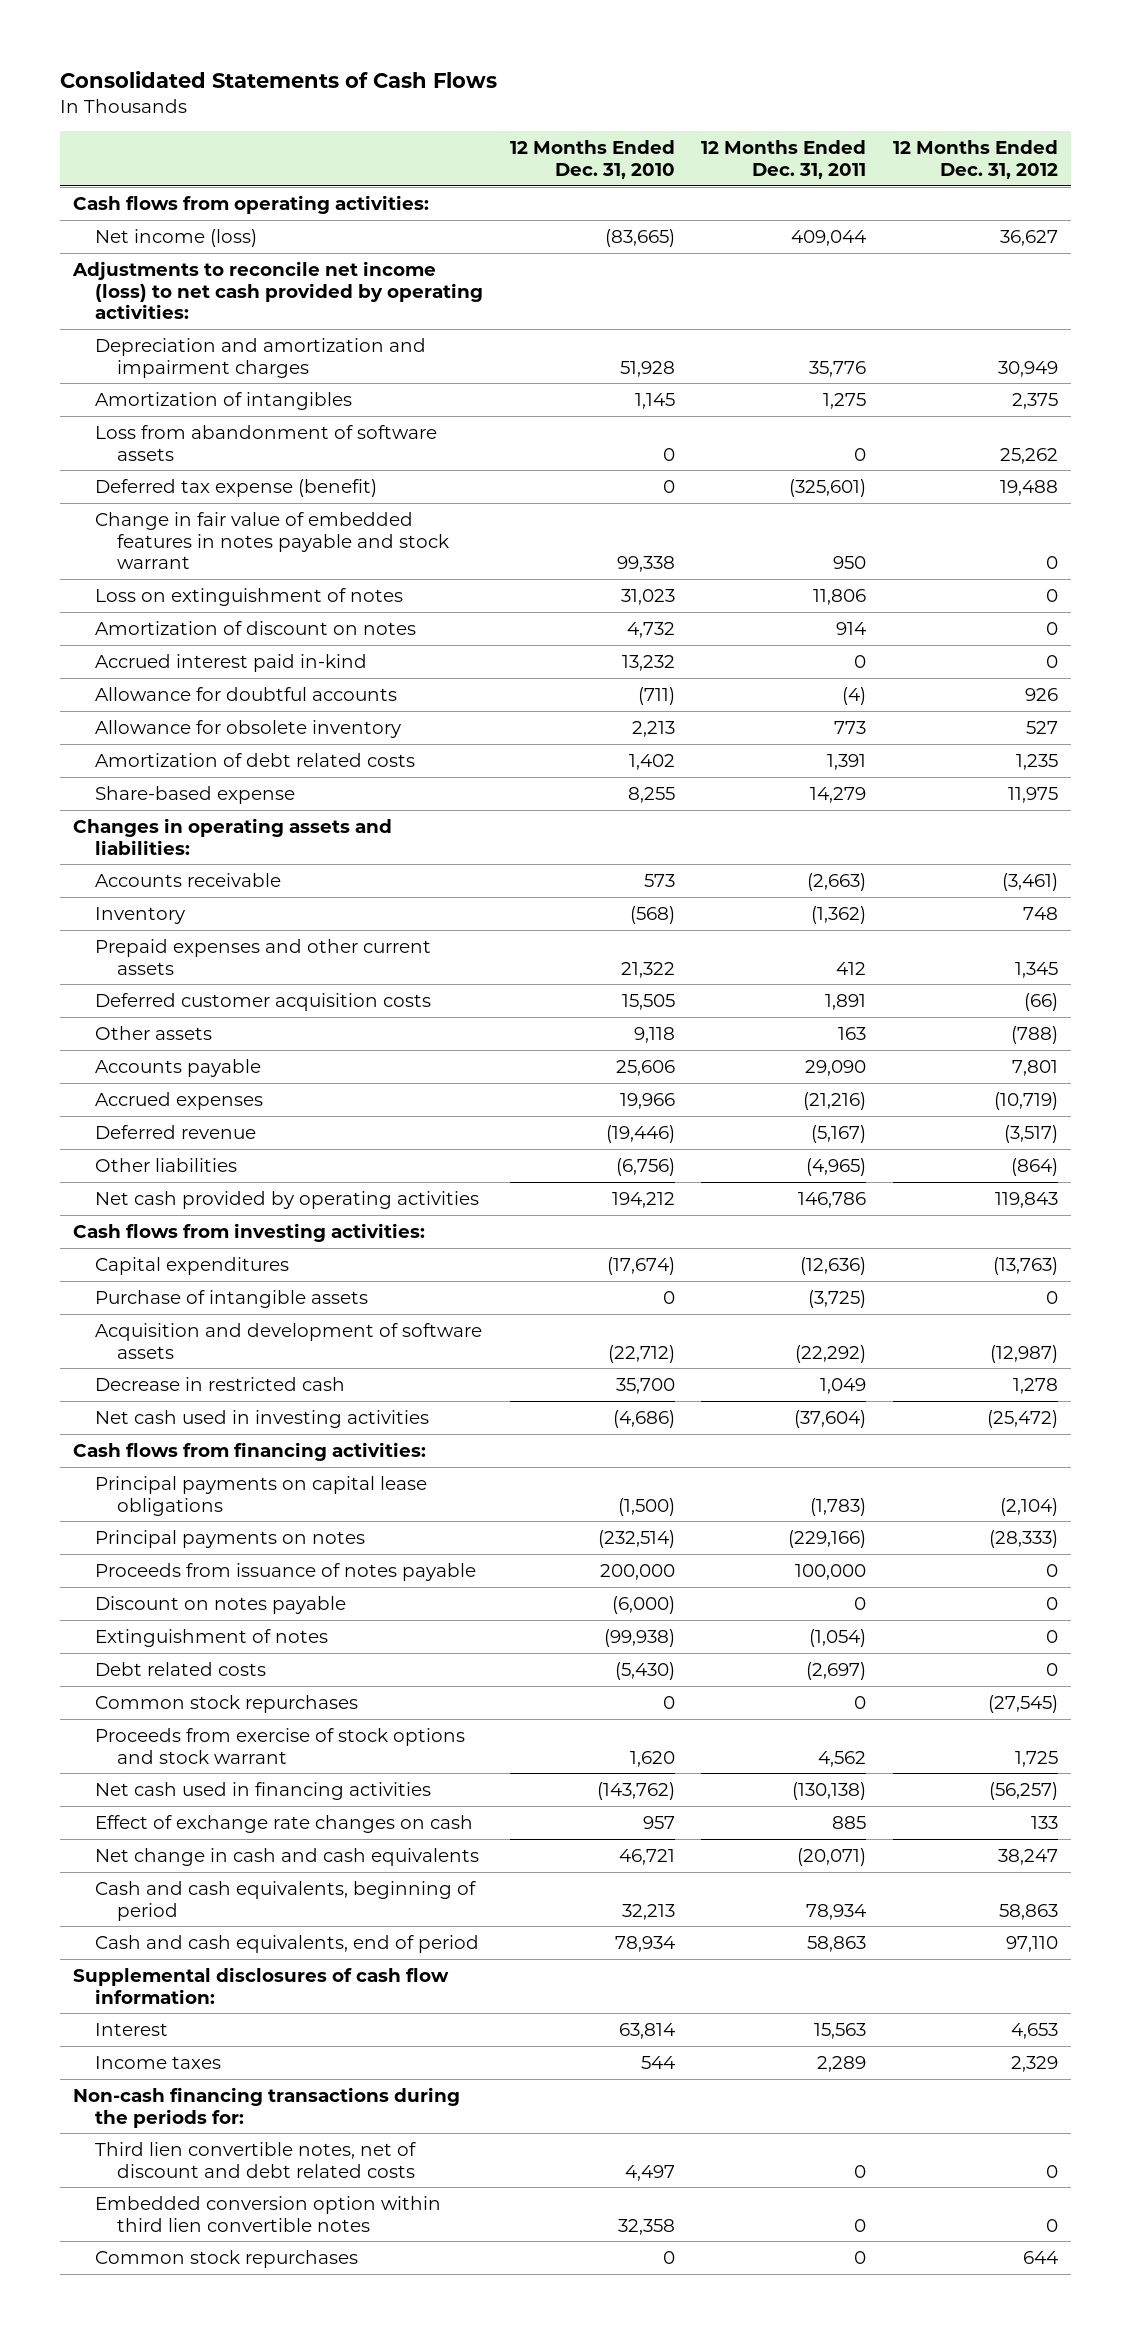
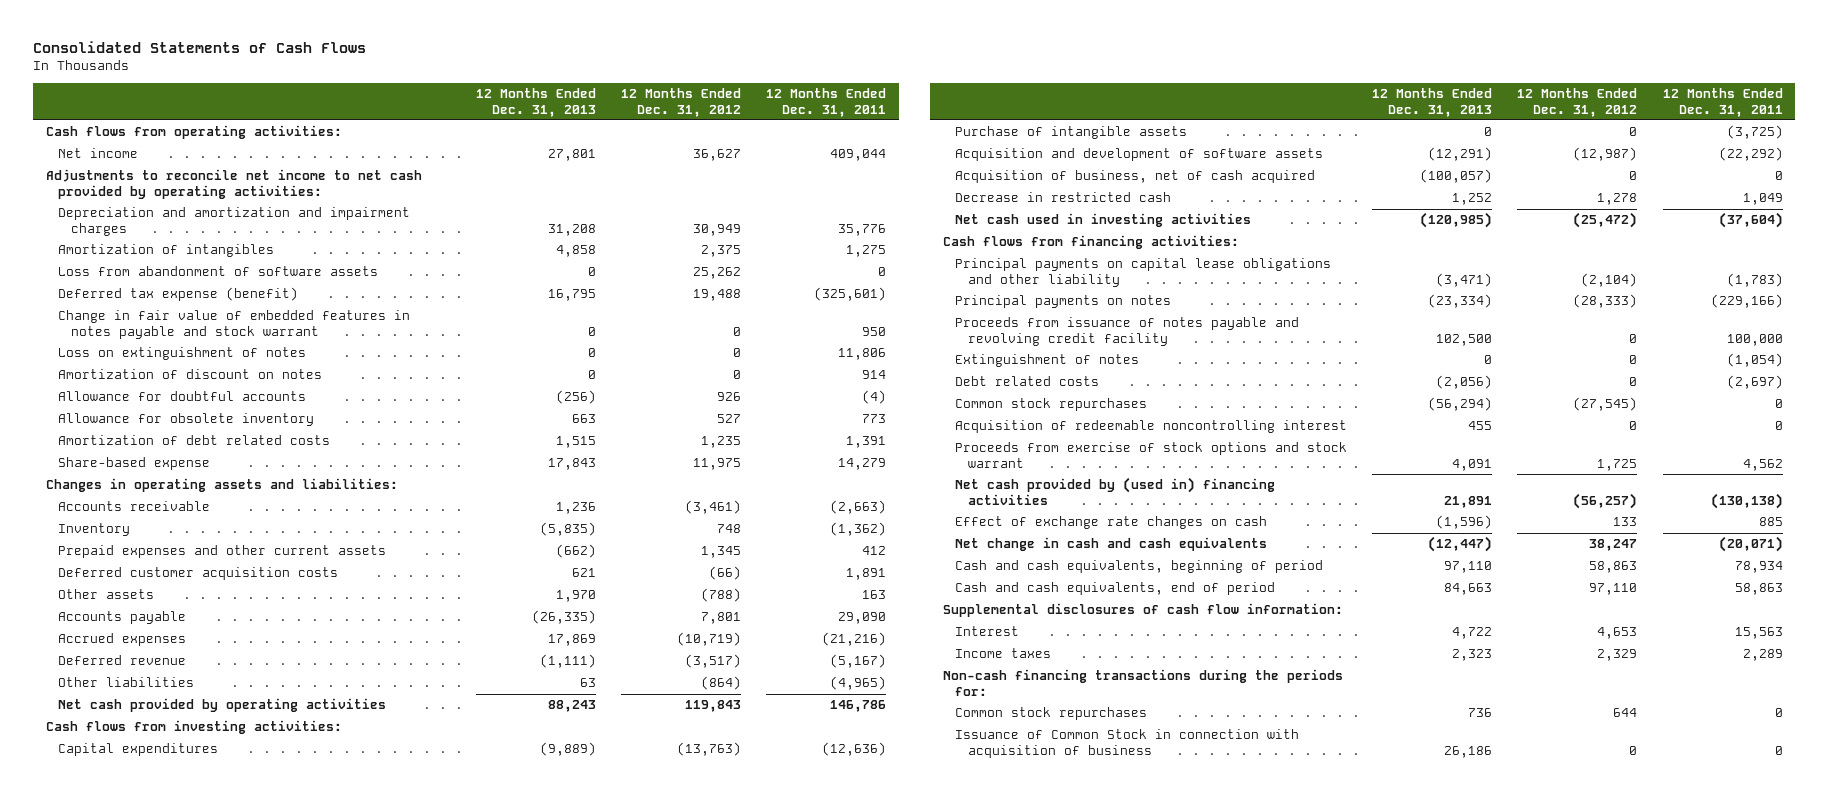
[509,140,675,179] 12 Months Ended Dec. 31, 2010 -> none
none -> [475,87,596,117] 12 Months Ended Dec. 31, 2013
[95,228,258,247] Net income (loss) -> [58,148,139,159] Net income
[71,260,484,320] Adjustments to reconcile net income (loss) to net cash provided by operating activities: -> [45,169,422,199] Adjustments to reconcile net income to net cash provided by operating activities:
[95,653,368,672] Accrued interest paid in-kind -> none
none -> [955,170,1316,184] Acquisition of business, net of cash acquired
[95,1475,428,1516] Principal payments on capital lease obligations -> [955,258,1332,287] Principal payments on capital lease obligations and other liability
[95,1595,347,1614] Discount on notes payable -> none
[95,1562,477,1581] Proceeds from issuance of notes payable -> [955,317,1300,346] Proceeds from issuance of notes payable and revolving credit facility
none -> [955,420,1348,434] Acquisition of redeemable noncontrolling interest
[95,1781,432,1800] Net cash used in financing activities -> [955,477,1276,505] Net cash provided by (used in) financing activities
[95,2141,417,2178] Third lien convertible notes, net of discount and debt related costs -> none
[95,2195,442,2232] Embedded conversion option within third lien convertible notes -> none
none -> [955,729,1300,758] Issuance of Common Stock in connection with acquisition of business

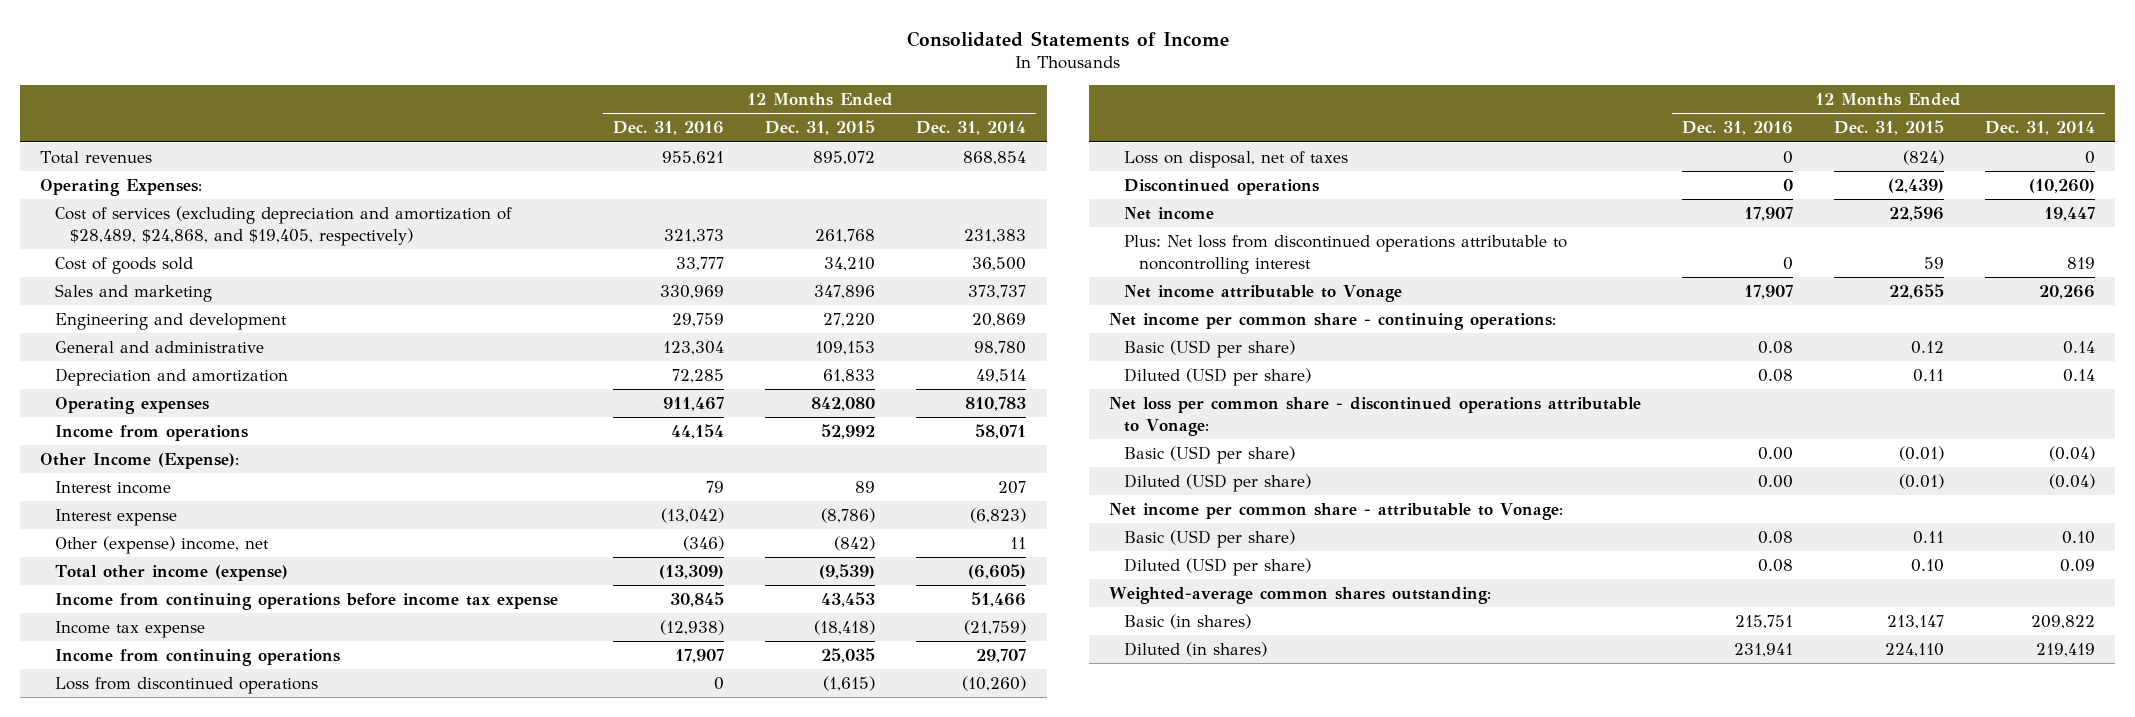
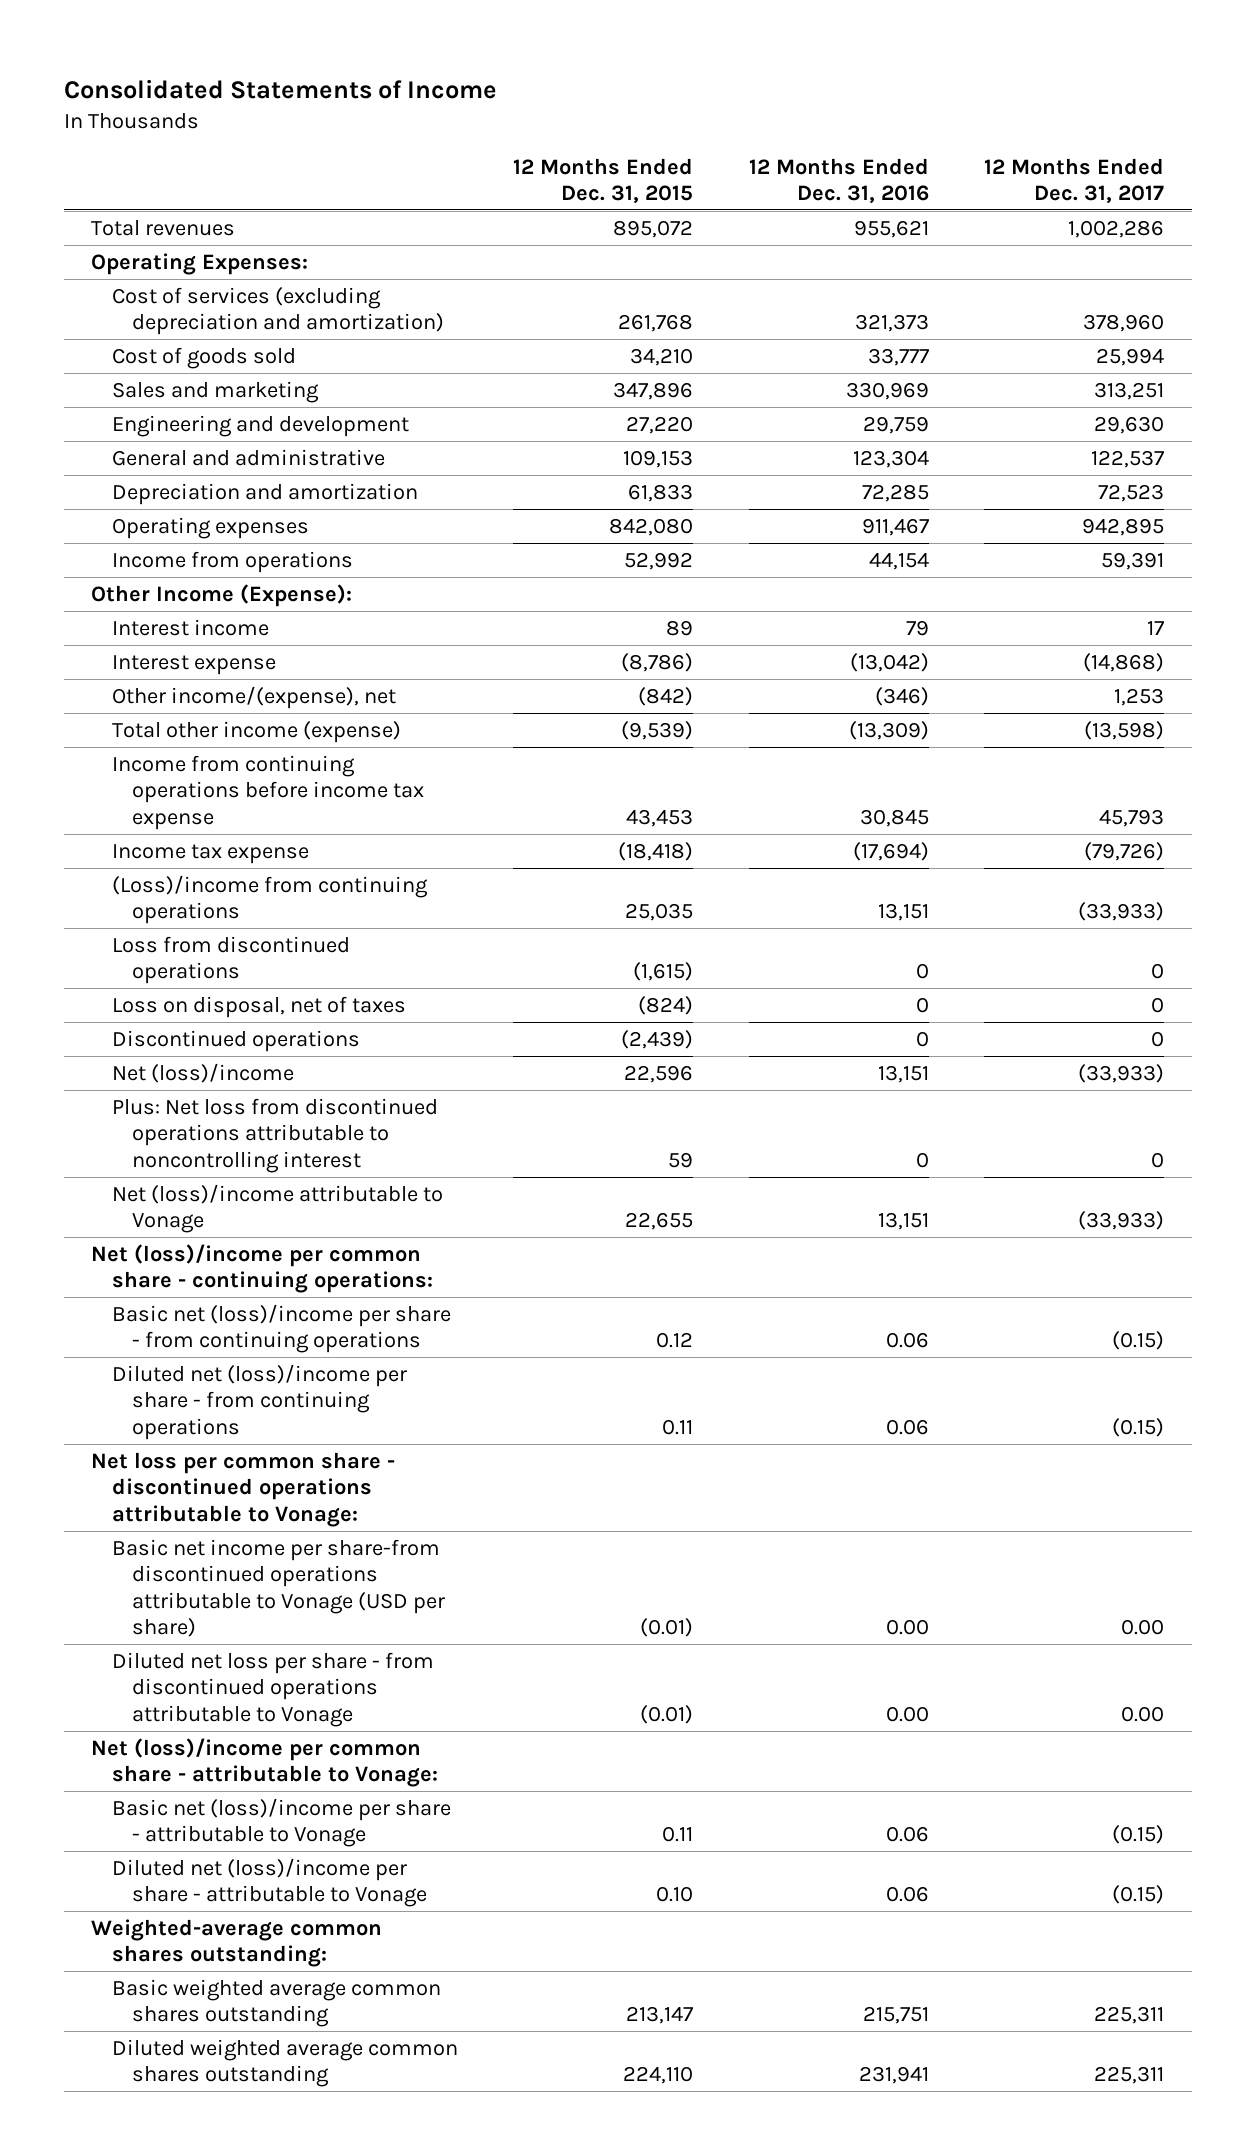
[916,121,1027,136] Dec. 31, 2014 -> none
none -> [984,157,1165,204] 12 Months Ended Dec. 31, 2017
[54,205,512,246] Cost of services (excluding depreciation and amortization of $28,489, $24,868, and $19,405, respectively) -> [111,286,444,336] Cost of services (excluding depreciation and amortization)
[54,535,269,554] Other (expense) income, net -> [111,685,396,709] Other income/(expense), net
[660,619,725,635] (12,938) -> [852,841,929,861] (17,694)
[54,648,340,666] Income from continuing operations -> [111,874,428,925] (Loss)/income from continuing operations
[675,648,725,663] 17,907 -> [877,903,929,922] 13,151
[1123,206,1214,220] Net income -> [111,1062,294,1083] Net (loss)/income
[1744,206,1794,221] 17,907 -> [877,1064,929,1083] 13,151
[1123,284,1402,302] Net income attributable to Vonage -> [111,1183,443,1234] Net (loss)/income attributable to Vonage
[1744,284,1794,299] 17,907 -> [877,1212,929,1231] 13,151
[1109,312,1557,330] Net income per common share - continuing operations: -> [91,1243,433,1294] Net (loss)/income per common share - continuing operations:
[1123,339,1295,358] Basic (USD per share) -> [111,1303,451,1354] Basic net (loss)/income per share - from continuing operations
[1758,340,1794,354] 0.08 -> [885,1332,929,1349] 0.06
[1123,367,1311,386] Diluted (USD per share) -> [111,1363,407,1440] Diluted net (loss)/income per share - from continuing operations
[1758,368,1794,382] 0.08 -> [885,1418,929,1435] 0.06
[1123,445,1295,464] Basic (USD per share) -> [111,1538,445,1638] Basic net income per share-from discontinued operations attributable to Vonage (USD per share)
[1123,473,1311,492] Diluted (USD per share) -> [111,1651,434,1727] Diluted net loss per share - from discontinued operations attributable to Vonage
[1109,502,1564,520] Net income per common share - attributable to Vonage: -> [91,1737,438,1788] Net (loss)/income per common share - attributable to Vonage:
[1123,529,1295,548] Basic (USD per share) -> [111,1797,451,1848] Basic net (loss)/income per share - attributable to Vonage
[1758,530,1794,544] 0.08 -> [885,1826,929,1843] 0.06
[1123,557,1311,576] Diluted (USD per share) -> [111,1857,427,1908] Diluted net (loss)/income per share - attributable to Vonage
[1758,558,1794,572] 0.08 -> [885,1886,929,1903] 0.06
[1123,613,1251,629] Basic (in shares) -> [111,1978,441,2028] Basic weighted average common shares outstanding
[1123,641,1267,657] Diluted (in shares) -> [111,2038,458,2088] Diluted weighted average common shares outstanding

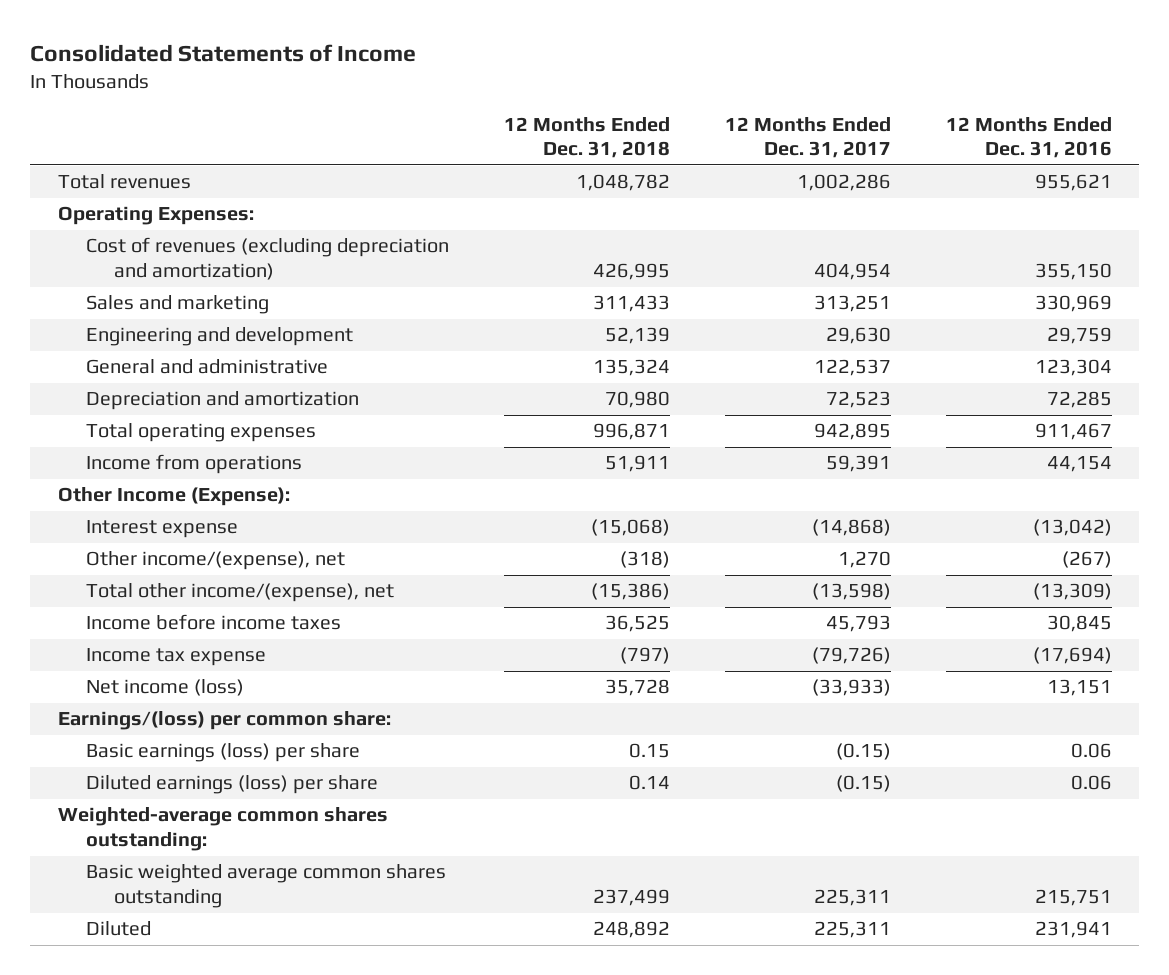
[513,157,694,204] 12 Months Ended Dec. 31, 2015 -> none
none -> [503,116,670,159] 12 Months Ended Dec. 31, 2018
[111,346,296,369] Cost of goods sold -> none
[111,286,444,336] Cost of services (excluding depreciation and amortization) -> [85,237,449,281] Cost of revenues (excluding depreciation and amortization)
[854,314,929,333] 321,373 -> [1034,263,1112,281] 355,150
[1083,314,1165,333] 378,960 -> [813,263,891,281] 404,954
[111,516,309,539] Operating expenses -> [85,423,316,443] Total operating expenses
[111,618,269,636] Interest income -> none
[874,686,929,706] (346) -> [1061,551,1112,569] (267)
[1114,687,1165,706] 1,253 -> [837,551,891,569] 1,270
[111,720,401,743] Total other income (expense) -> [85,583,394,603] Total other income/(expense), net
[111,754,424,830] Income from continuing operations before income tax expense -> [85,614,341,631] Income before income taxes
[111,874,428,925] (Loss)/income from continuing operations -> none
[111,935,350,985] Loss from discontinued operations -> none
[111,995,406,1018] Loss on disposal, net of taxes -> none
[111,1029,360,1052] Discontinued operations -> none
[111,1062,294,1083] Net (loss)/income -> none
[111,1097,438,1173] Plus: Net loss from discontinued operations attributable to noncontrolling interest -> none
[91,1243,433,1294] Net (loss)/income per common share - continuing operations: -> none
[111,1303,451,1354] Basic net (loss)/income per share - from continuing operations -> none
[111,1363,407,1440] Diluted net (loss)/income per share - from continuing operations -> none
[91,1451,396,1527] Net loss per common share - discontinued operations attributable to Vonage: -> none
[111,1538,445,1638] Basic net income per share-from discontinued operations attributable to Vonage (USD per share) -> none
[111,1651,434,1727] Diluted net loss per share - from discontinued operations attributable to Vonage -> none
[111,1183,443,1234] Net (loss)/income attributable to Vonage -> [85,679,244,697] Net income (loss)
[91,1737,438,1788] Net (loss)/income per common share - attributable to Vonage: -> [57,711,391,731] Earnings/(loss) per common share:
[111,1797,451,1848] Basic net (loss)/income per share - attributable to Vonage -> [85,743,360,763] Basic earnings (loss) per share
[111,1857,427,1908] Diluted net (loss)/income per share - attributable to Vonage -> [85,775,378,795] Diluted earnings (loss) per share
[111,2038,458,2088] Diluted weighted average common shares outstanding -> [85,921,151,937] Diluted

